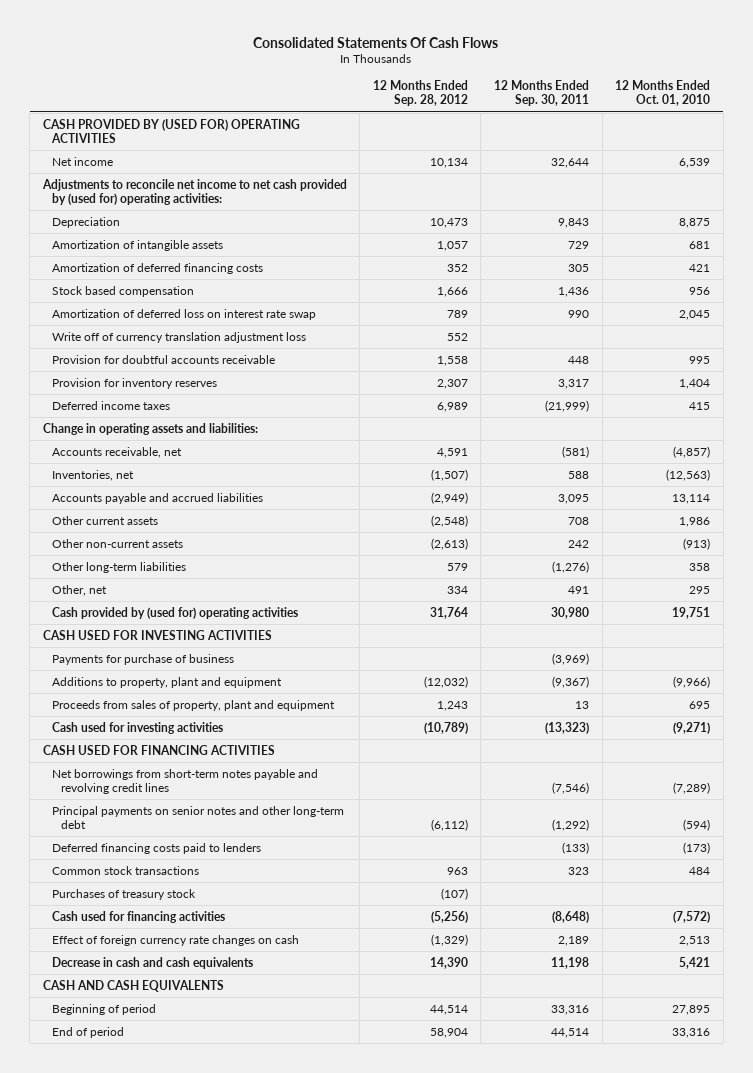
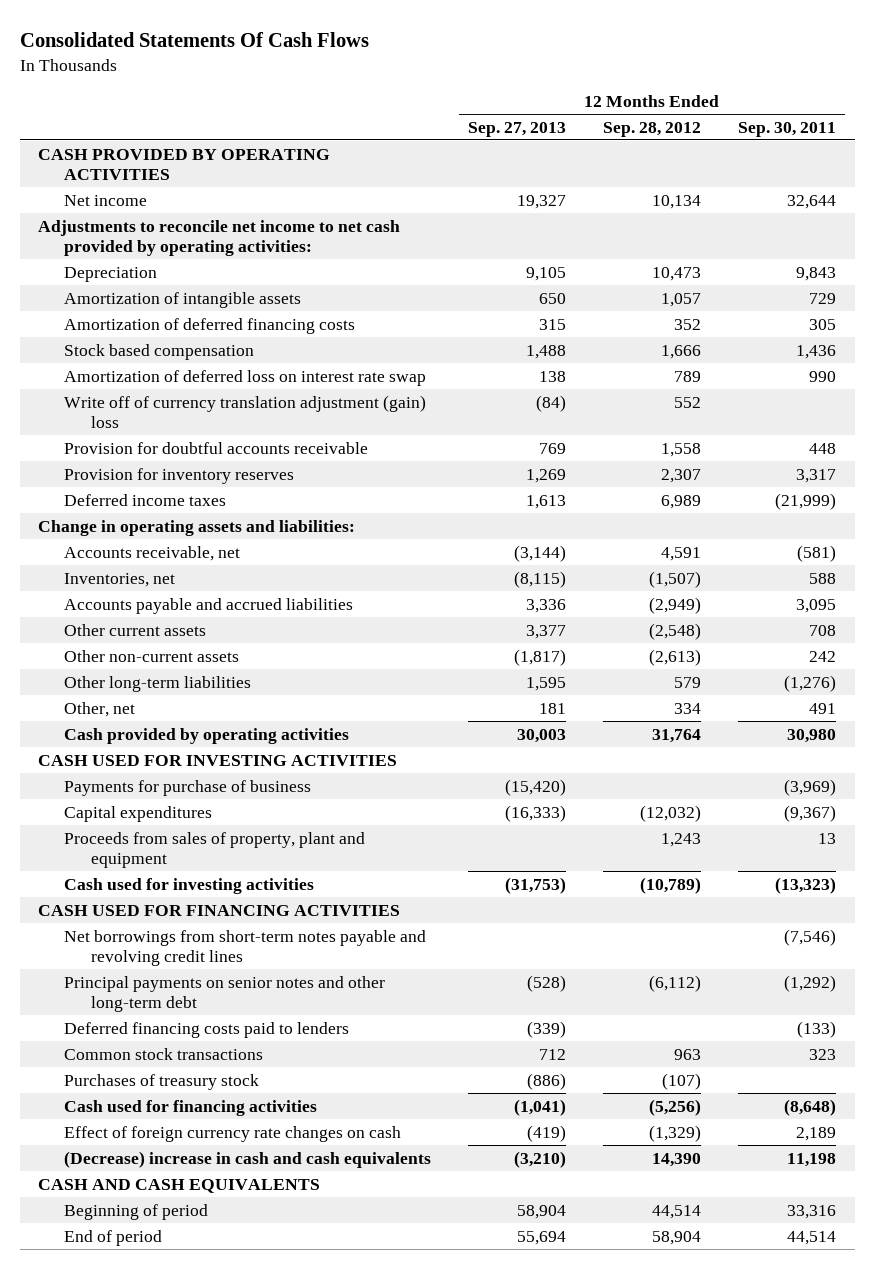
[615,80,711,107] 12 Months Ended Oct. 01, 2010 -> none
none -> [468,121,567,137] Sep. 27, 2013
[42,118,300,143] CASH PROVIDED BY (USED FOR) OPERATING ACTIVITIES -> [37,148,330,181] CASH PROVIDED BY OPERATING ACTIVITIES
[41,178,347,205] Adjustments to reconcile net income to net cash provided by (used for) operating activities: -> [37,219,400,257] Adjustments to reconcile net income to net cash provided by operating activities:
[51,331,306,343] Write off of currency translation adjustment loss -> [64,394,427,429] Write off of currency translation adjustment (gain) loss
[51,606,298,619] Cash provided by (used for) operating activities -> [64,727,350,744] Cash provided by operating activities
[51,676,282,688] Additions to property, plant and equipment -> [64,805,213,822] Capital expenditures
[51,956,253,969] Decrease in cash and cash equivalents -> [64,1150,432,1168] (Decrease) increase in cash and cash equivalents

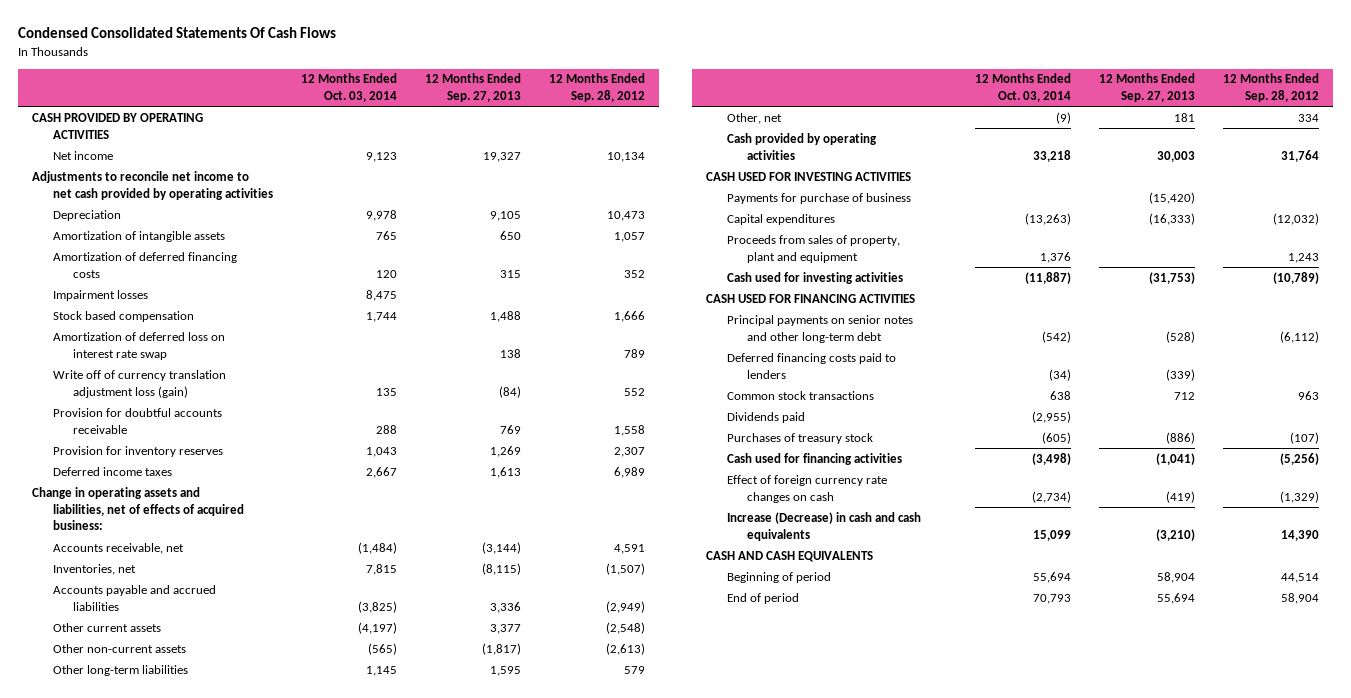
[19,32,369,48] Consolidated Statements Of Cash Flows -> [17,27,336,39] Condensed Consolidated Statements Of Cash Flows
[738,121,837,137] Sep. 30, 2011 -> none
none -> [300,73,397,103] 12 Months Ended Oct. 03, 2014
[37,219,400,257] Adjustments to reconcile net income to net cash provided by operating activities: -> [31,170,273,200] Adjustments to reconcile net income to net cash provided by operating activities
none -> [52,289,148,301] Impairment losses
[64,394,427,429] Write off of currency translation adjustment (gain) loss -> [52,369,226,398] Write off of currency translation adjustment loss (gain)
[37,519,355,536] Change in operating assets and liabilities: -> [31,486,244,531] Change in operating assets and liabilities, net of effects of acquired business:
[64,929,427,967] Net borrowings from short-term notes payable and revolving credit lines -> none
none -> [726,411,805,423] Dividends paid
[64,1150,432,1168] (Decrease) increase in cash and cash equivalents -> [726,511,921,541] Increase (Decrease) in cash and cash equivalents

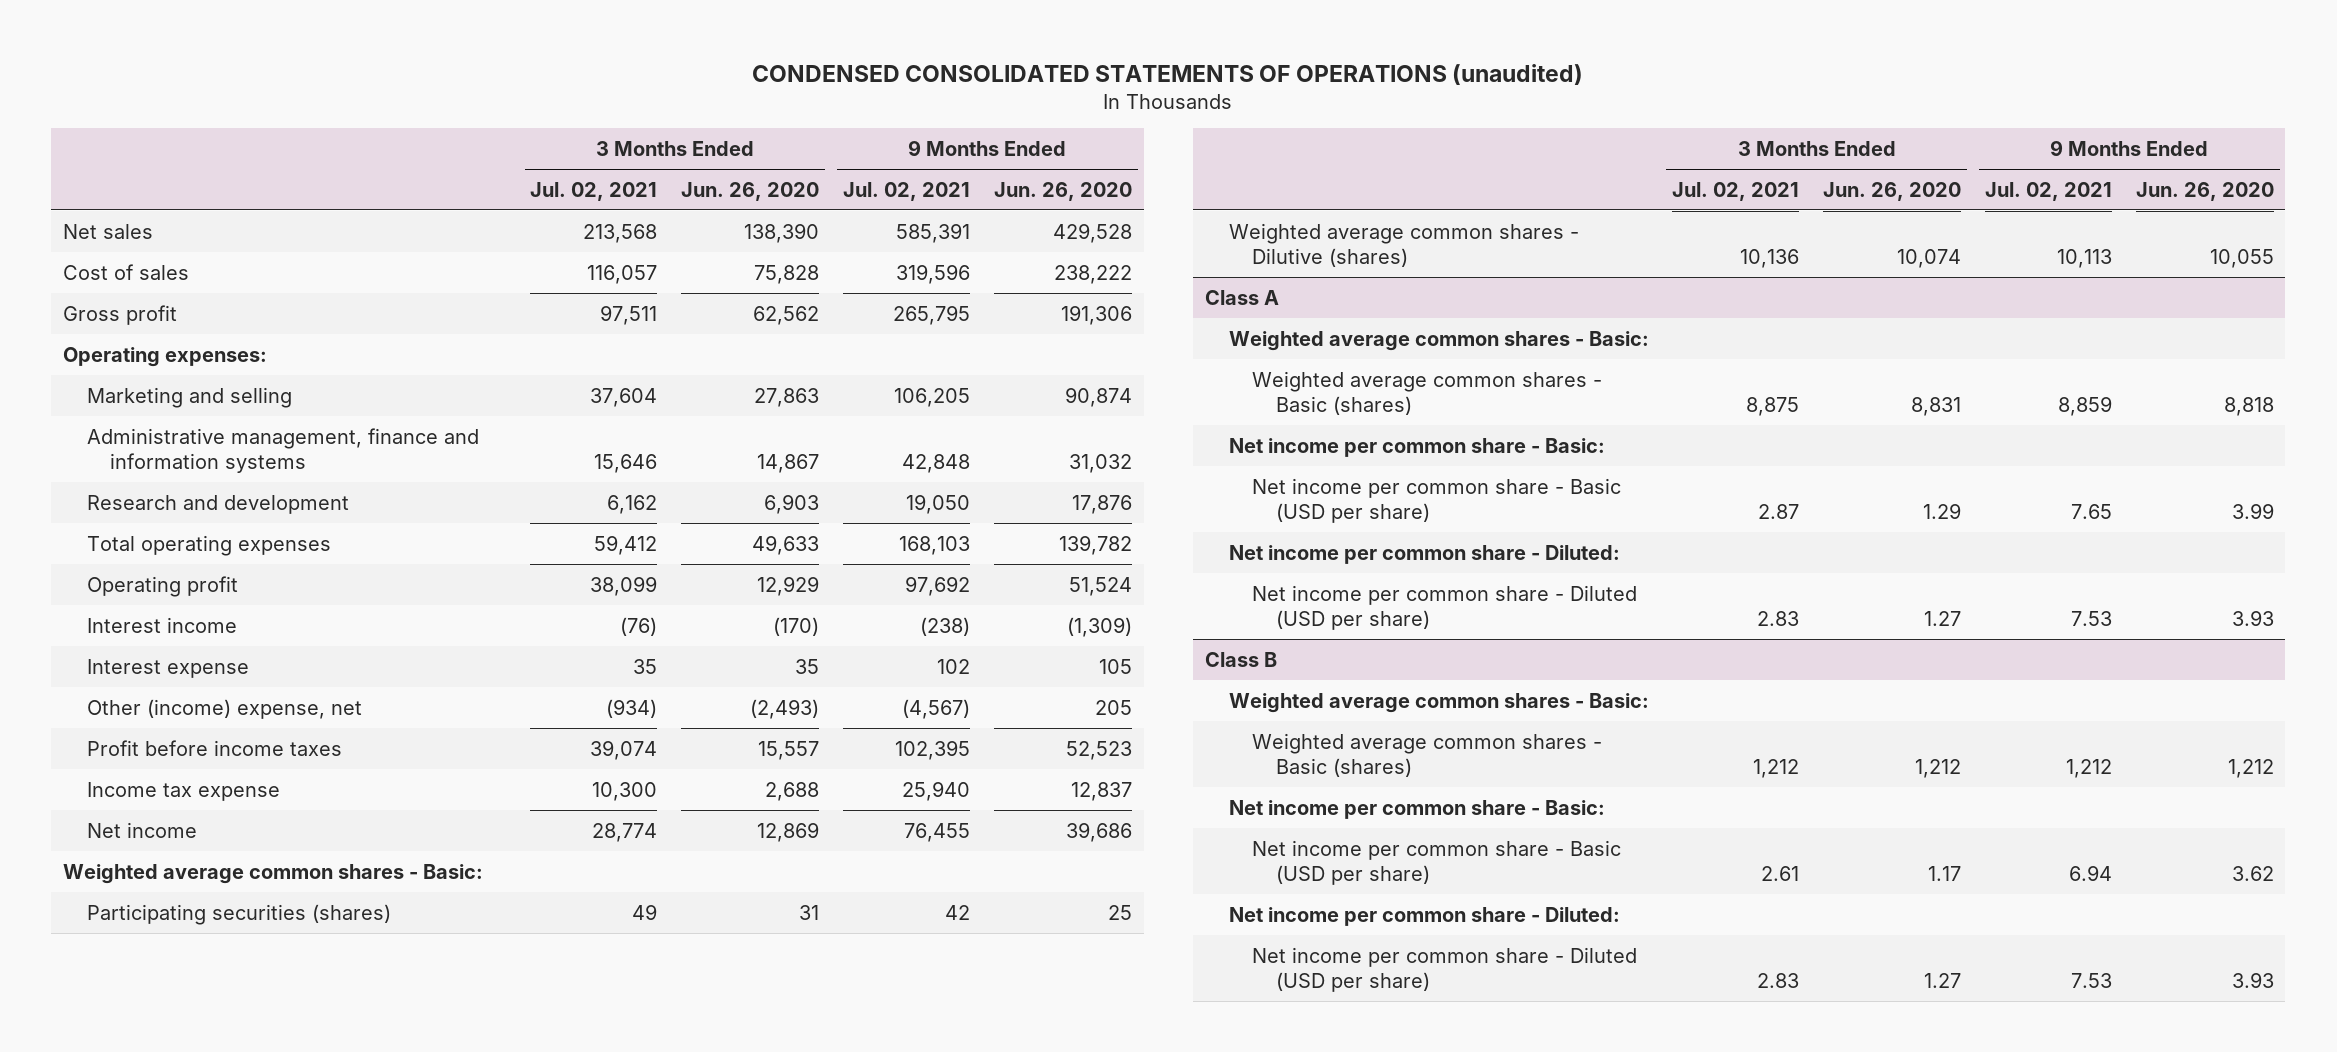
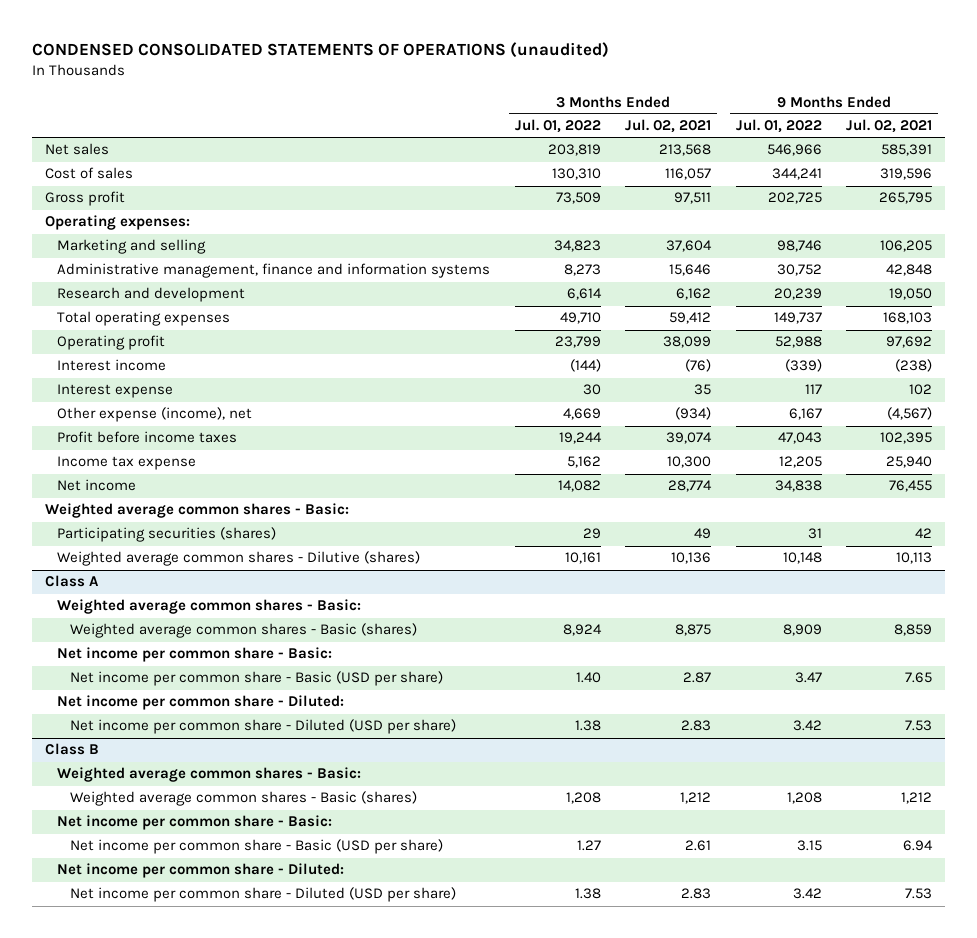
[681,181,820,201] Jun. 26, 2020 -> none
[993,181,1132,201] Jun. 26, 2020 -> none
none -> [514,119,601,134] Jul. 01, 2022
none -> [735,119,822,134] Jul. 01, 2022
[86,698,362,719] Other (income) expense, net -> [57,407,253,423] Other expense (income), net

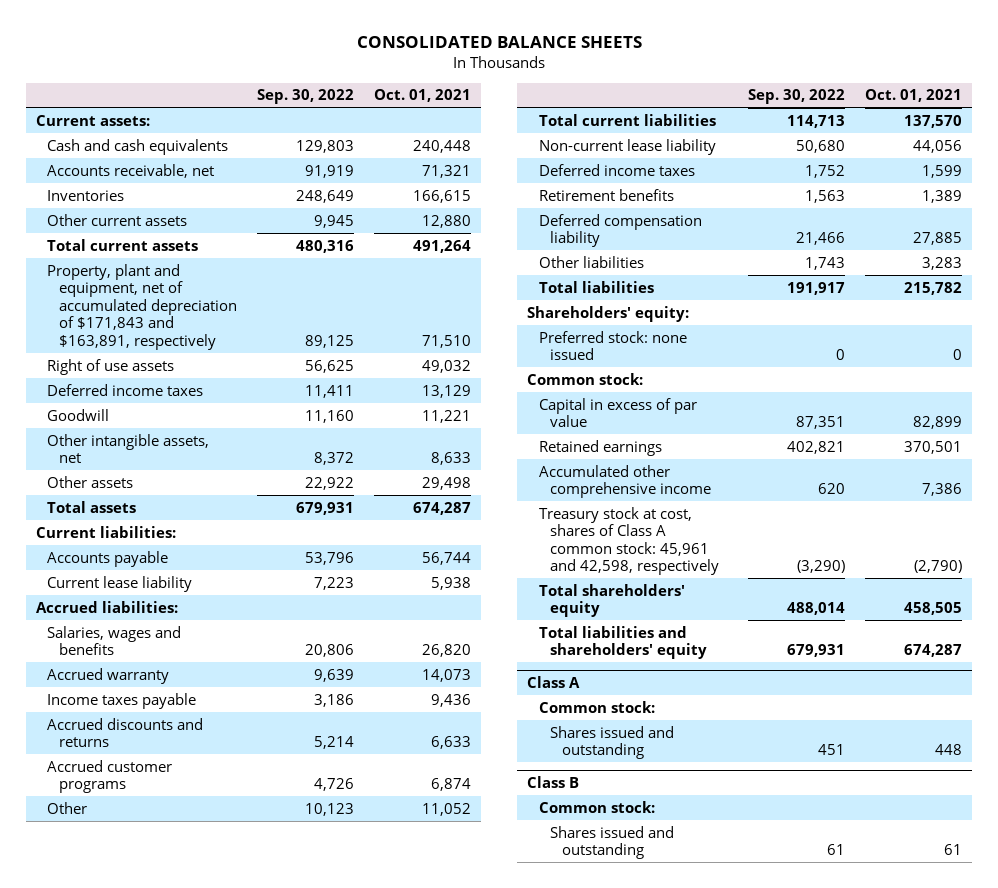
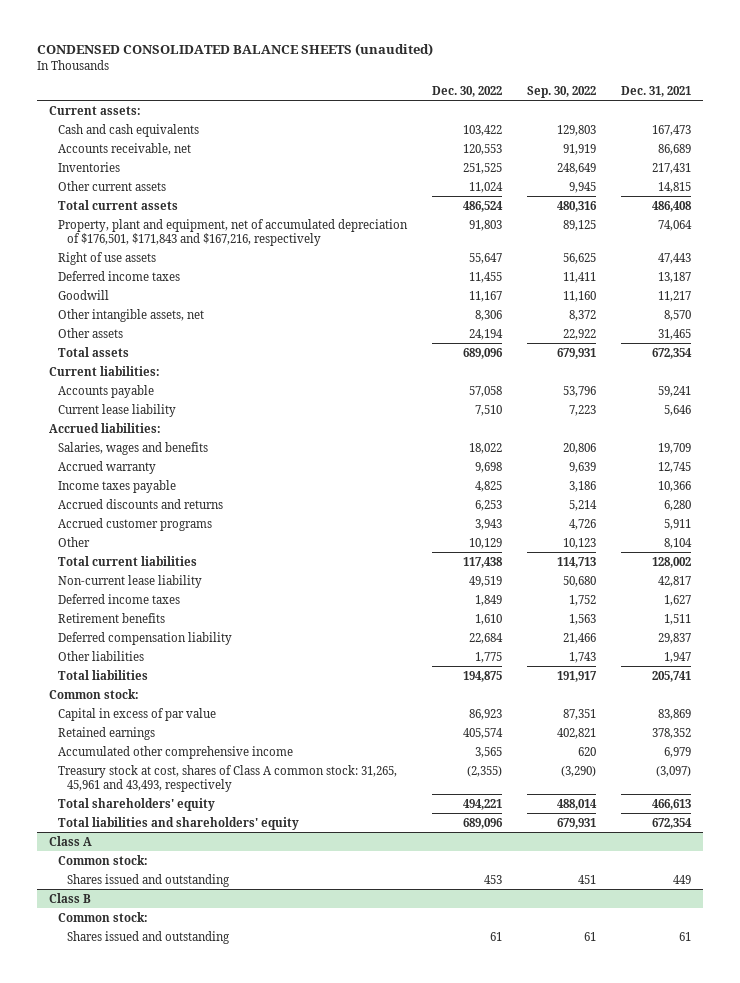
[357,36,643,49] CONSOLIDATED BALANCE SHEETS -> [36,43,433,57] CONDENSED CONSOLIDATED BALANCE SHEETS (unaudited)
[373,89,471,103] Oct. 01, 2021 -> none
none -> [431,85,502,97] Dec. 30, 2022
none -> [620,85,691,97] Dec. 31, 2021
[47,263,237,350] Property, plant and equipment, net of accumulated depreciation of $171,843 and $163,891, respectively -> [57,218,408,246] Property, plant and equipment, net of accumulated depreciation of $176,501, $171,843 and $167,216, respectively
[527,305,690,322] Shareholders' equity: -> none
[538,330,687,361] Preferred stock: none issued -> none
[538,506,720,576] Treasury stock at cost, shares of Class A common stock: 45,961 and 42,598, respectively -> [57,764,397,792] Treasury stock at cost, shares of Class A common stock: 31,265, 45,961 and 43,493, respectively

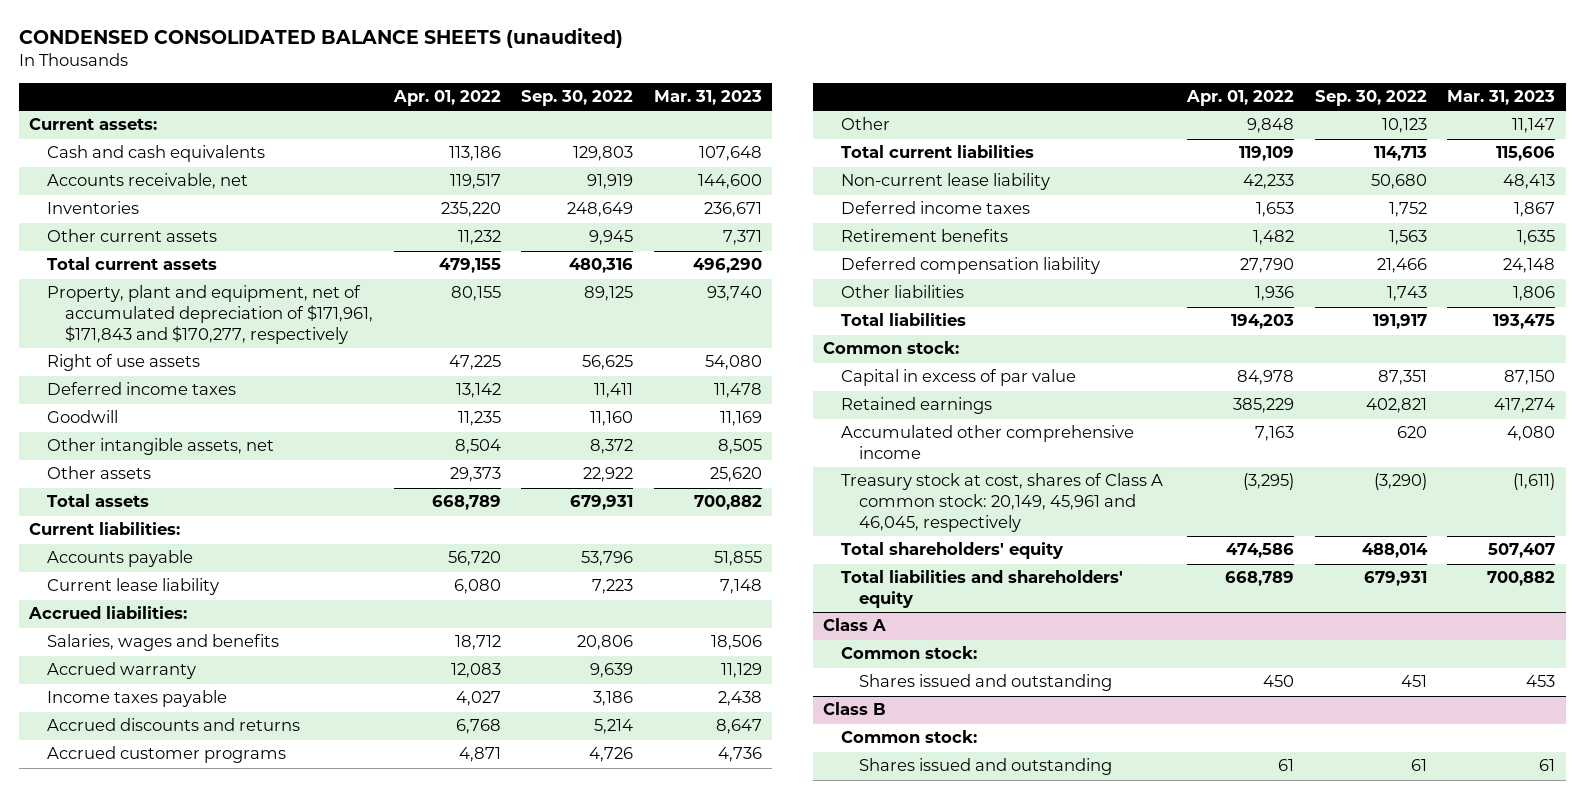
[431,85,502,97] Dec. 30, 2022 -> none
[620,85,691,97] Dec. 31, 2021 -> none
none -> [392,90,501,107] Apr. 01, 2022
none -> [653,90,762,106] Mar. 31, 2023
[57,218,408,246] Property, plant and equipment, net of accumulated depreciation of $176,501, $171,843 and $167,216, respectively -> [47,285,374,345] Property, plant and equipment, net of accumulated depreciation of $171,961, $171,843 and $170,277, respectively
[57,764,397,792] Treasury stock at cost, shares of Class A common stock: 31,265, 45,961 and 43,493, respectively -> [840,473,1163,533] Treasury stock at cost, shares of Class A common stock: 20,149, 45,961 and 46,045, respectively

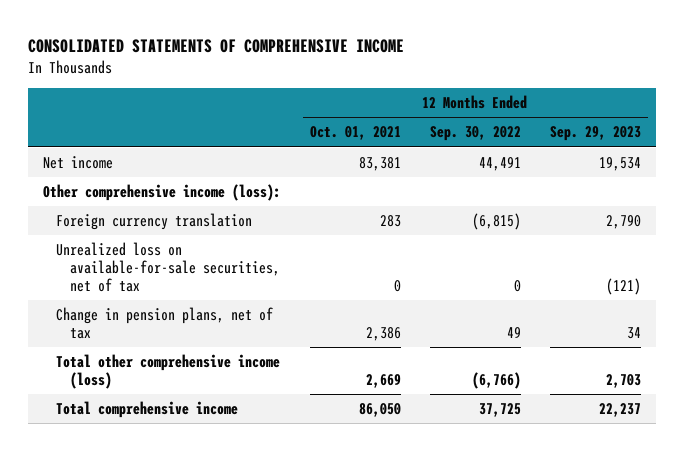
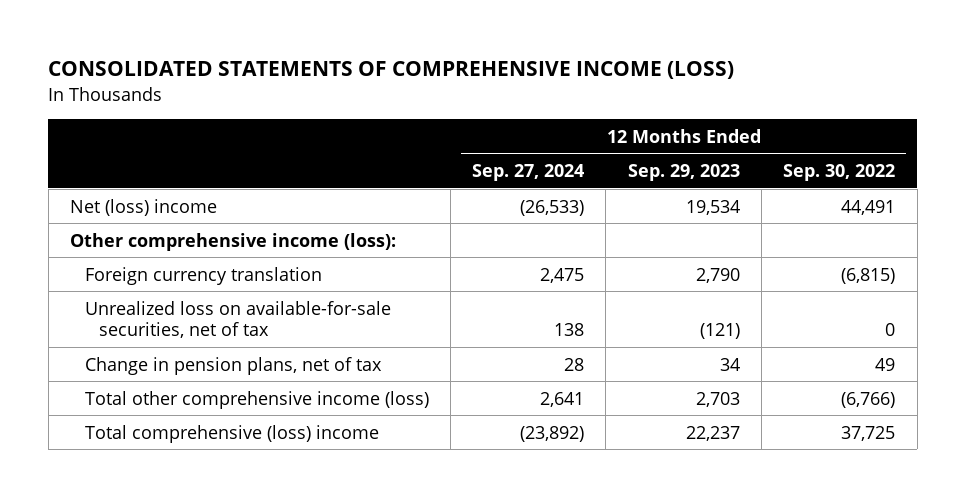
[28,39,405,54] CONSOLIDATED STATEMENTS OF COMPREHENSIVE INCOME -> [48,61,735,80] CONSOLIDATED STATEMENTS OF COMPREHENSIVE INCOME (LOSS)
[309,126,401,141] Oct. 01, 2021 -> none
none -> [472,163,585,181] Sep. 27, 2024
[42,155,113,169] Net income -> [70,198,218,216] Net (loss) income
[56,400,239,418] Total comprehensive income -> [84,424,379,443] Total comprehensive (loss) income

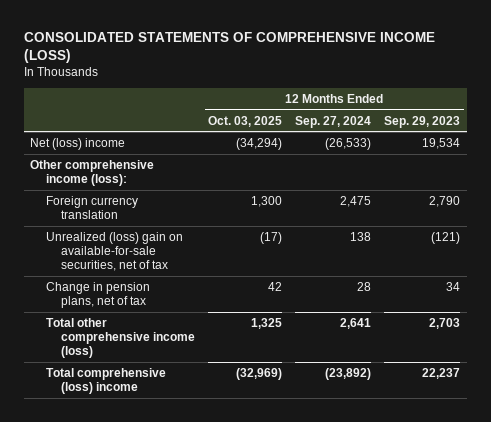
[783,163,896,181] Sep. 30, 2022 -> none
none -> [208,115,283,127] Oct. 03, 2025
[84,300,391,339] Unrealized loss on available-for-sale securities, net of tax -> [45,231,183,272] Unrealized (loss) gain on available-for-sale securities, net of tax

